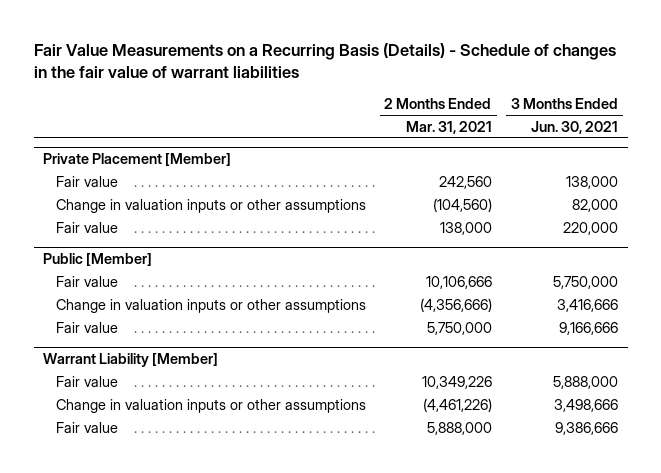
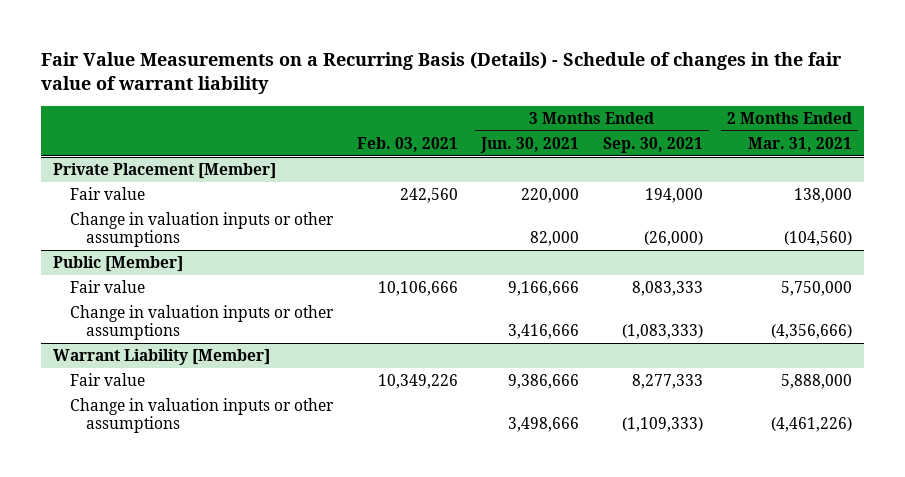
[33,42,616,79] Fair Value Measurements on a Recurring Basis (Details) - Schedule of changes in the fair value of warrant liabilities -> [41,51,843,94] Fair Value Measurements on a Recurring Basis (Details) - Schedule of changes in the fair value of warrant liability
none -> [356,136,458,152] Feb. 03, 2021
none -> [603,136,704,153] Sep. 30, 2021
[55,175,118,187] Fair value -> none
[55,198,366,213] Change in valuation inputs or other assumptions -> [69,212,334,248] Change in valuation inputs or other assumptions
[55,275,118,287] Fair value -> none
[55,298,366,313] Change in valuation inputs or other assumptions -> [69,305,334,341] Change in valuation inputs or other assumptions
[55,375,118,387] Fair value -> none
[55,398,366,413] Change in valuation inputs or other assumptions -> [69,398,334,434] Change in valuation inputs or other assumptions

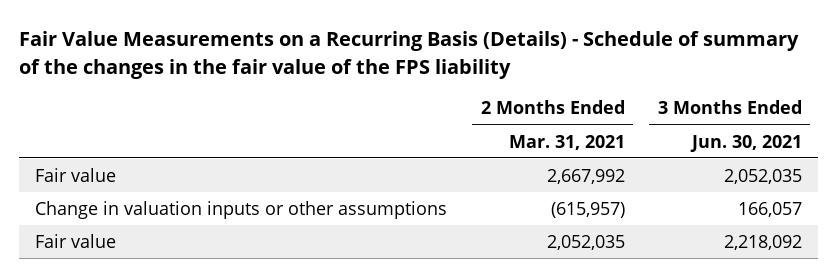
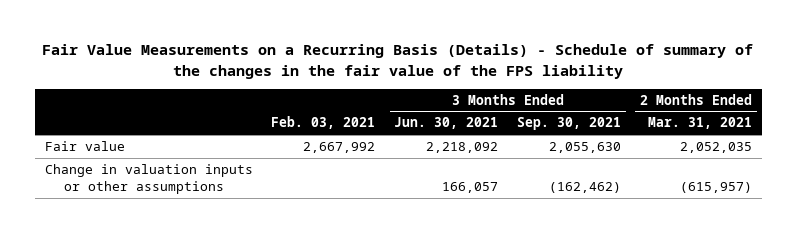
none -> [271,116,376,130] Feb. 03, 2021
none -> [517,117,622,131] Sep. 30, 2021
[35,167,117,182] Fair value -> none
[35,200,448,219] Change in valuation inputs or other assumptions -> [44,164,253,194] Change in valuation inputs or other assumptions

